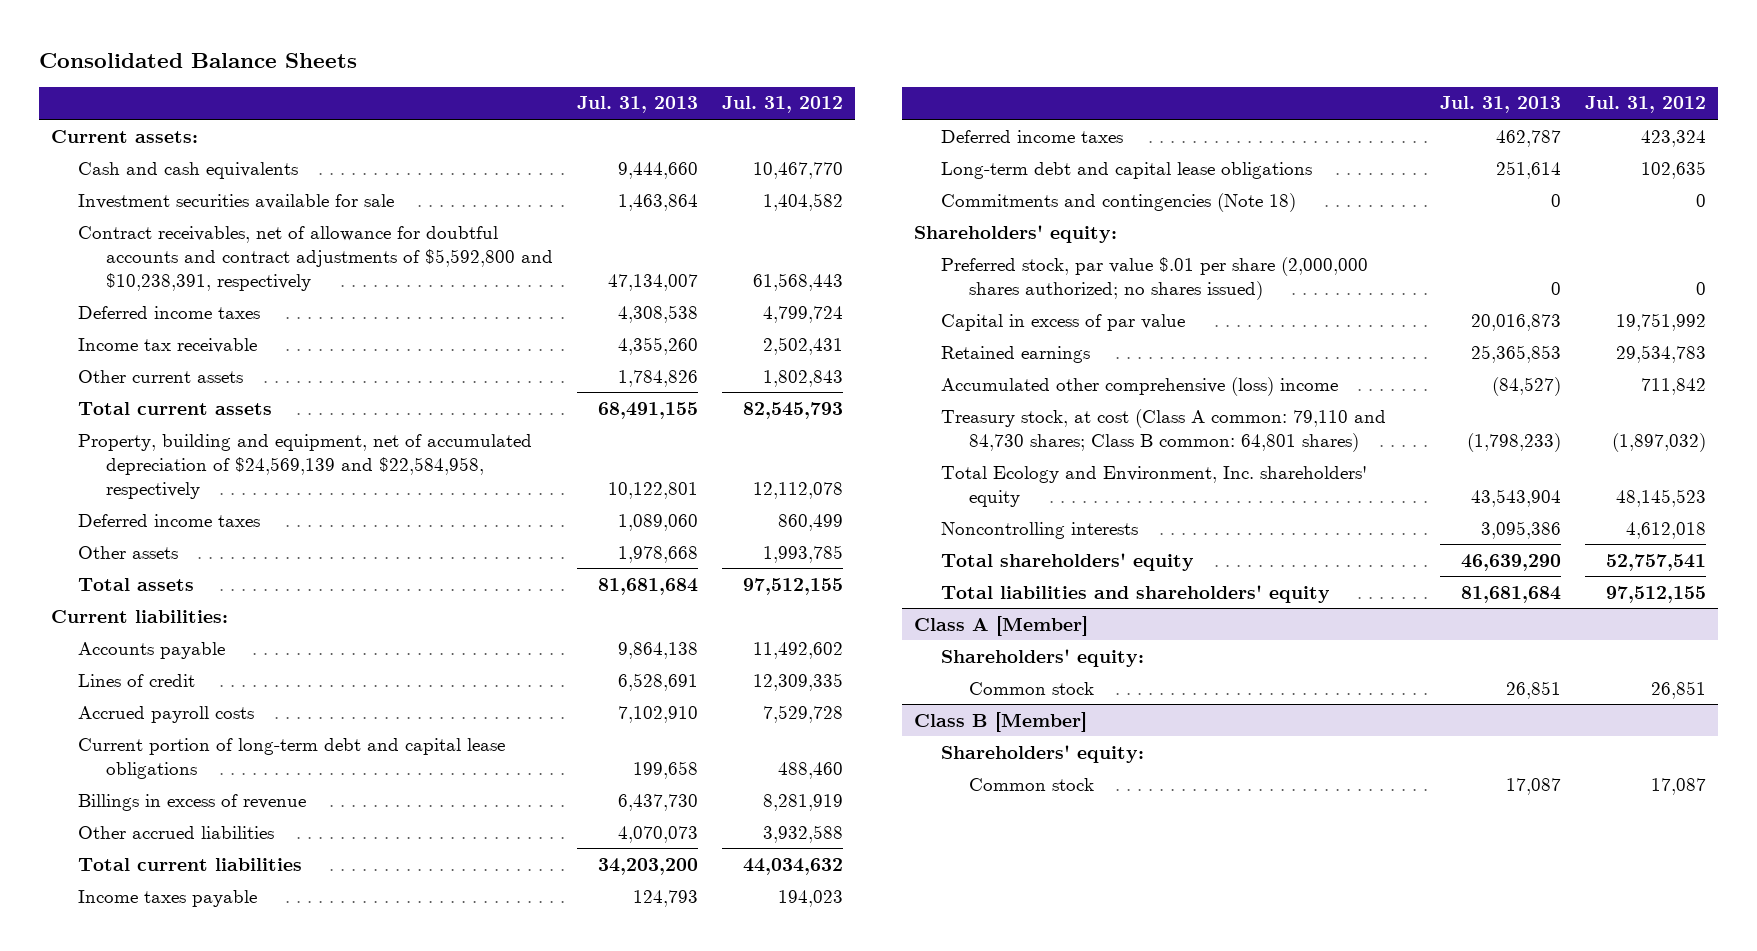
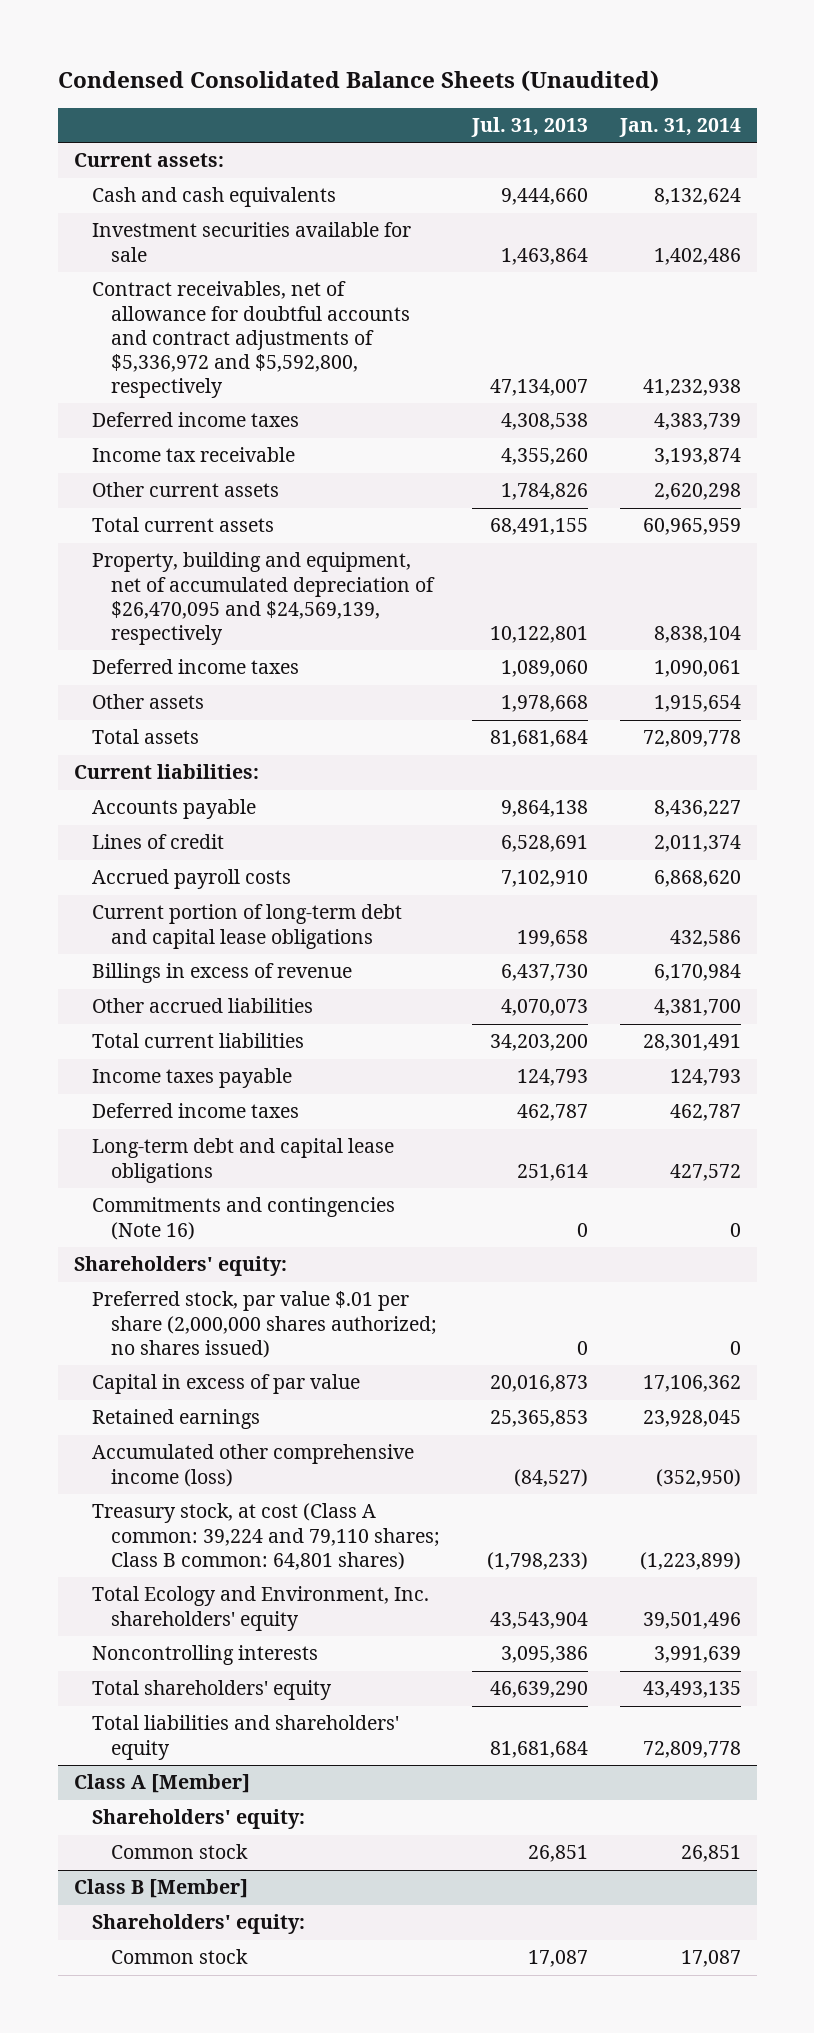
[38,53,357,69] Consolidated Balance Sheets -> [57,70,659,93] Condensed Consolidated Balance Sheets (Unaudited)
[722,96,844,114] Jul. 31, 2012 -> none
none -> [618,118,741,138] Jan. 31, 2014
[78,225,553,291] Contract receivables, net of allowance for doubtful accounts and contract adjustments of $5,592,800 and $10,238,391, respectively -> [92,281,410,398] Contract receivables, net of allowance for doubtful accounts and contract adjustments of $5,336,972 and $5,592,800, respectively
[78,433,533,499] Property, building and equipment, net of accumulated depreciation of $24,569,139 and $22,584,958, respectively -> [92,552,435,645] Property, building and equipment, net of accumulated depreciation of $26,470,095 and $24,569,139, respectively
[941,192,1297,212] Commitments and contingencies (Note 18) -> [92,1197,396,1240] Commitments and contingencies (Note 16)
[941,376,1339,396] Accumulated other comprehensive (loss) income -> [92,1444,415,1487] Accumulated other comprehensive income (loss)
[941,408,1387,452] Treasury stock, at cost (Class A common: 79,110 and 84,730 shares; Class B common: 64,801 shares) -> [92,1503,440,1570] Treasury stock, at cost (Class A common: 39,224 and 79,110 shares; Class B common: 64,801 shares)

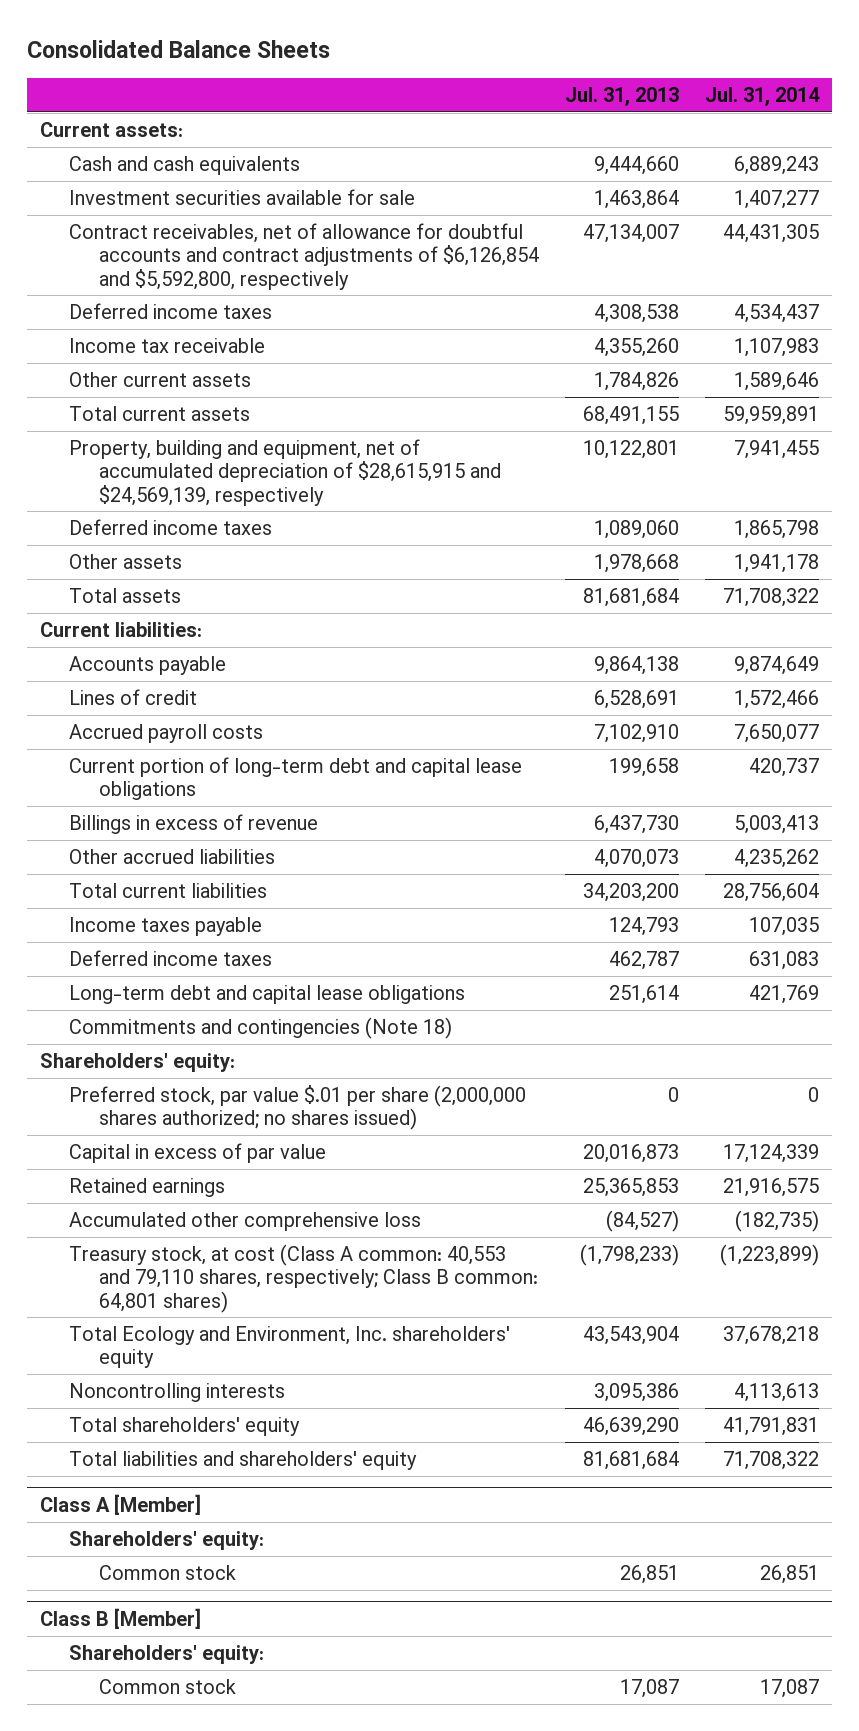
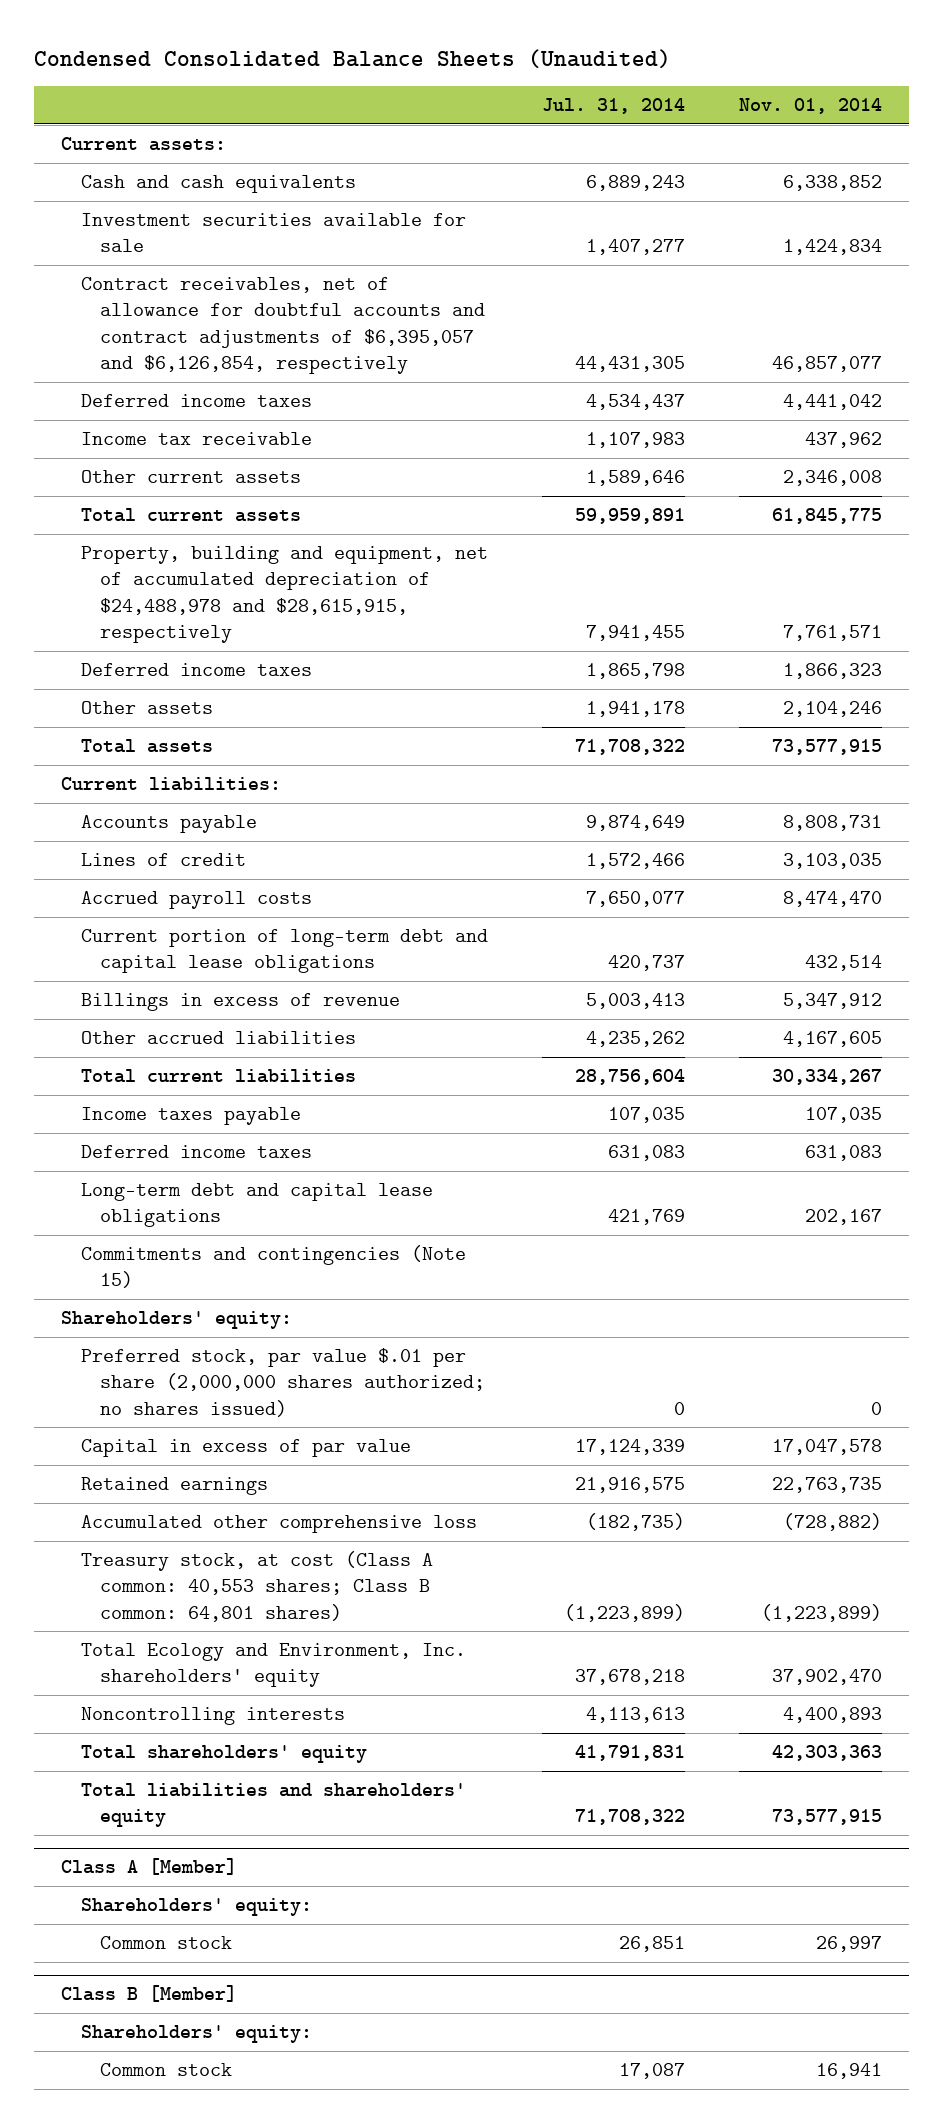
[26,39,330,58] Consolidated Balance Sheets -> [34,48,672,68] Condensed Consolidated Balance Sheets (Unaudited)
[564,86,679,106] Jul. 31, 2013 -> none
none -> [738,98,882,115] Nov. 01, 2014
[69,223,539,290] Contract receivables, net of allowance for doubtful accounts and contract adjustments of $6,126,854 and $5,592,800, respectively -> [80,277,486,374] Contract receivables, net of allowance for doubtful accounts and contract adjustments of $6,395,057 and $6,126,854, respectively
[69,439,501,506] Property, building and equipment, net of accumulated depreciation of $28,615,915 and $24,569,139, respectively -> [80,546,488,643] Property, building and equipment, net of accumulated depreciation of $24,488,978 and $28,615,915, respectively
[69,1017,453,1040] Commitments and contingencies (Note 18) -> [80,1245,466,1289] Commitments and contingencies (Note 15)
[69,1244,538,1313] Treasury stock, at cost (Class A common: 40,553 and 79,110 shares, respectively; Class B common: 64,801 shares) -> [80,1551,433,1622] Treasury stock, at cost (Class A common: 40,553 shares; Class B common: 64,801 shares)

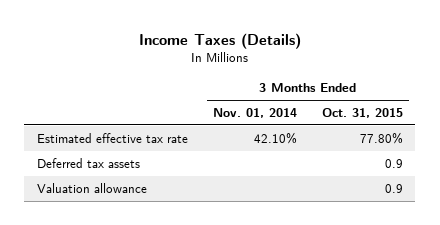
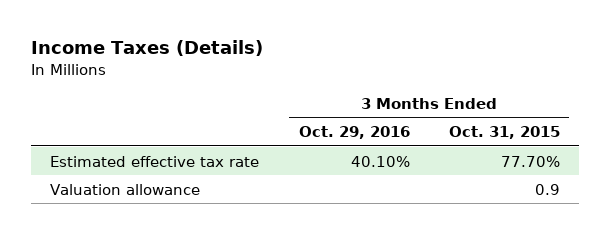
[212,108,297,119] Nov. 01, 2014 -> none
none -> [298,126,410,140] Oct. 29, 2016
[36,157,140,168] Deferred tax assets -> none
[359,131,403,144] 77.80% -> [500,155,560,167] 77.70%

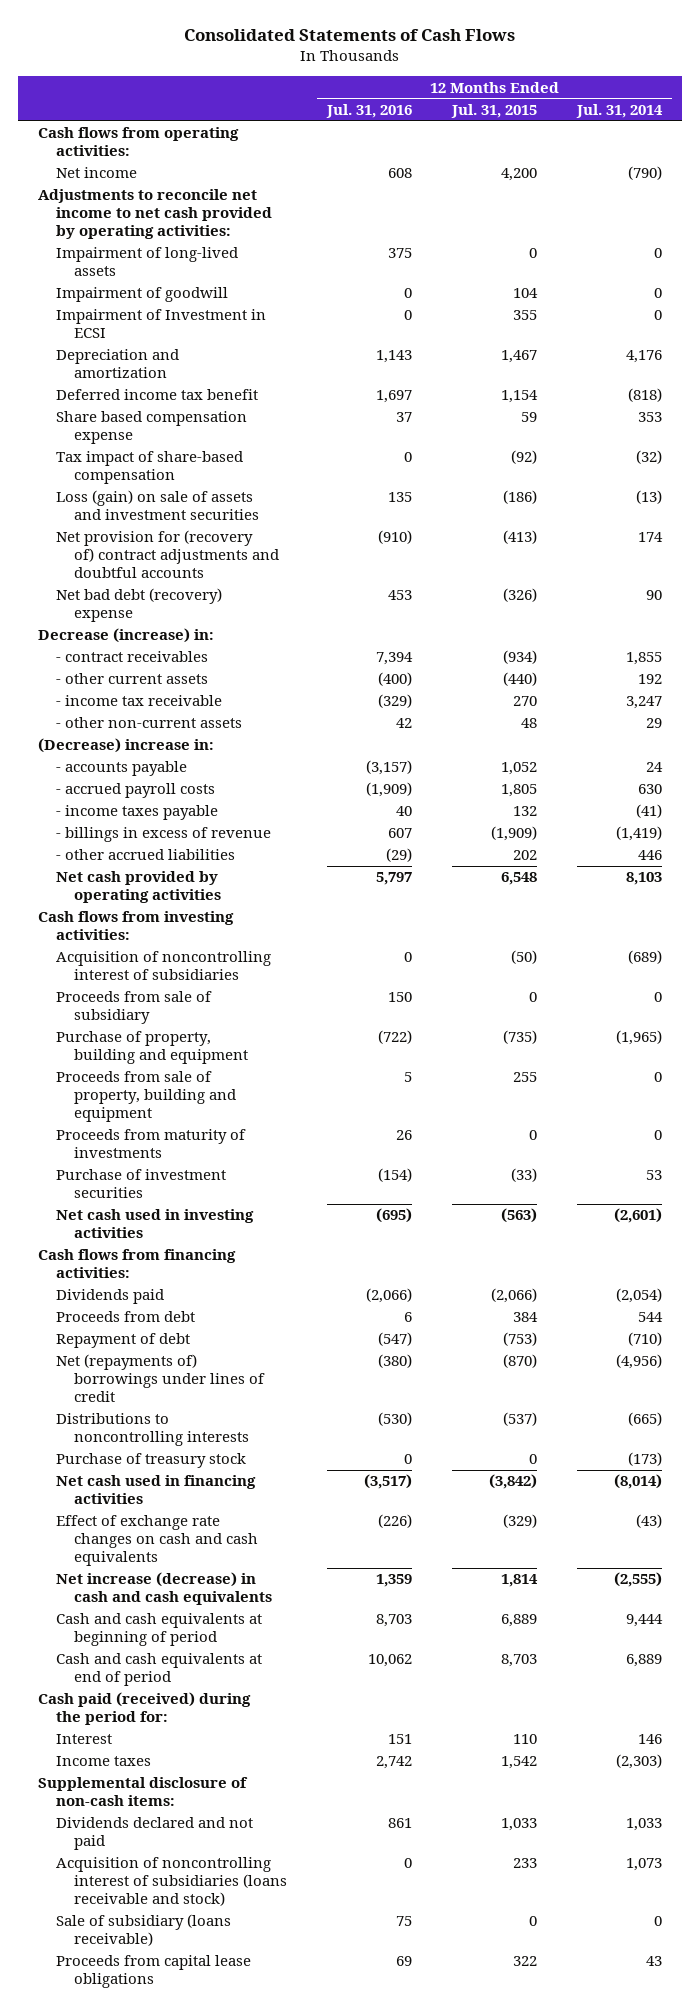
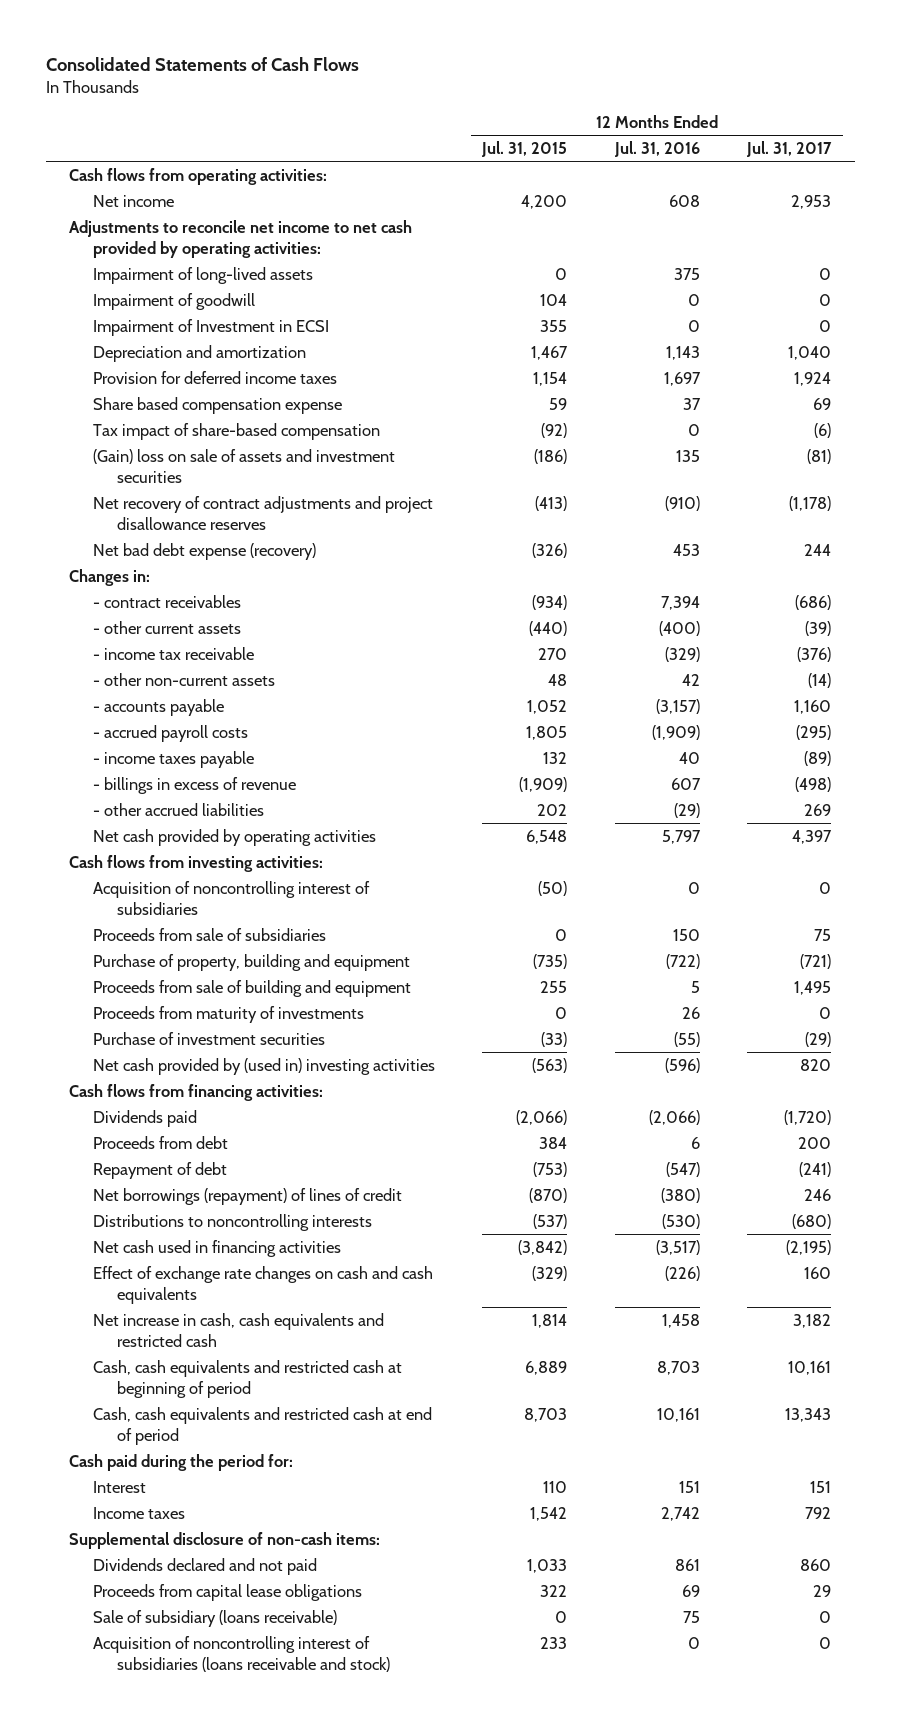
[576,103,664,118] Jul. 31, 2014 -> none
none -> [746,140,833,157] Jul. 31, 2017
[56,389,259,401] Deferred income tax benefit -> [93,370,338,384] Provision for deferred income taxes
[38,628,215,644] Decrease (increase) in: -> none
[56,490,260,521] Loss (gain) on sale of assets and investment securities -> [93,448,396,483] (Gain) loss on sale of assets and investment securities
[56,530,280,578] Net provision for (recovery of) contract adjustments and doubtful accounts -> [93,495,434,530] Net recovery of contract adjustments and project disallowance reserves
[56,588,223,623] Net bad debt (recovery) expense -> [93,542,317,560] Net bad debt expense (recovery)
none -> [69,568,151,586] Changes in:
[38,738,215,754] (Decrease) increase in: -> none
[56,991,213,1025] Proceeds from sale of subsidiary -> [93,927,327,941] Proceeds from sale of subsidiaries
[56,1071,237,1122] Proceeds from sale of property, building and equipment -> [93,979,412,997] Proceeds from sale of building and equipment
[378,1168,413,1183] (154) -> [673,1031,700,1047] (55)
[56,1209,255,1239] Net cash used in investing activities -> [93,1057,436,1075] Net cash provided by (used in) investing activities
[376,1208,413,1224] (695) -> [664,1057,700,1073] (596)
[56,1354,266,1402] Net (repayments of) borrowings under lines of credit -> [93,1187,403,1205] Net borrowings (repayment) of lines of credit
[56,1453,247,1469] Purchase of treasury stock -> none
[56,1572,273,1606] Net increase (decrease) in cash and cash equivalents -> [93,1312,385,1347] Net increase in cash, cash equivalents and restricted cash
[376,1574,413,1588] 1,359 -> [661,1313,700,1328] 1,458
[56,1613,263,1647] Cash and cash equivalents at beginning of period -> [93,1359,403,1398] Cash, cash equivalents and restricted cash at beginning of period
[56,1653,263,1687] Cash and cash equivalents at end of period -> [93,1406,433,1445] Cash, cash equivalents and restricted cash at end of period
[368,1654,413,1668] 10,062 -> [656,1407,700,1422] 10,161
[38,1692,252,1726] Cash paid (received) during the period for: -> [69,1453,294,1471] Cash paid during the period for:
[56,1914,232,1947] Sale of subsidiary (loans receivable) -> [93,1609,338,1627] Sale of subsidiary (loans receivable)
[56,1857,288,1906] Acquisition of noncontrolling interest of subsidiaries (loans receivable and stock) -> [93,1635,391,1672] Acquisition of noncontrolling interest of subsidiaries (loans receivable and stock)

